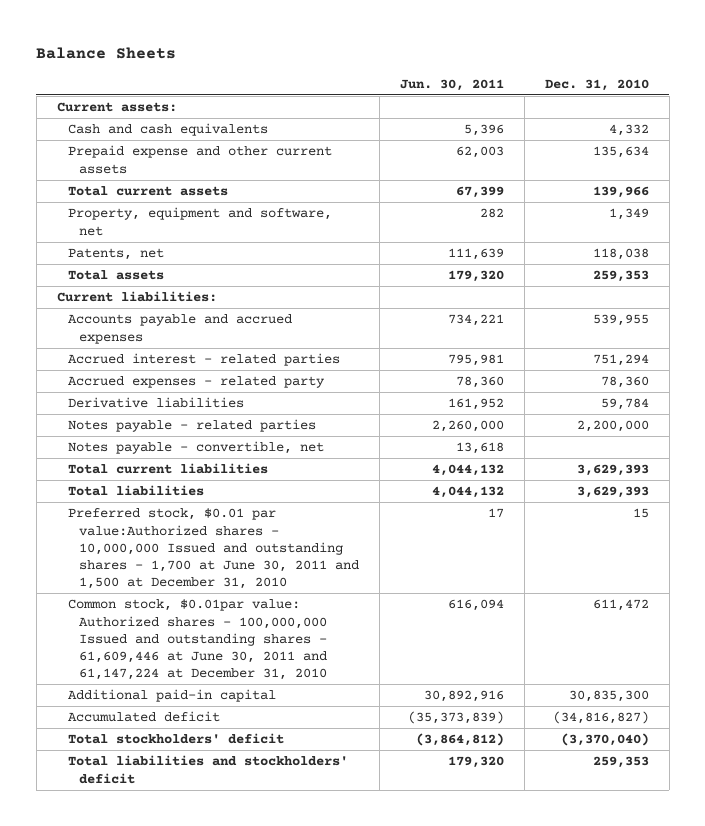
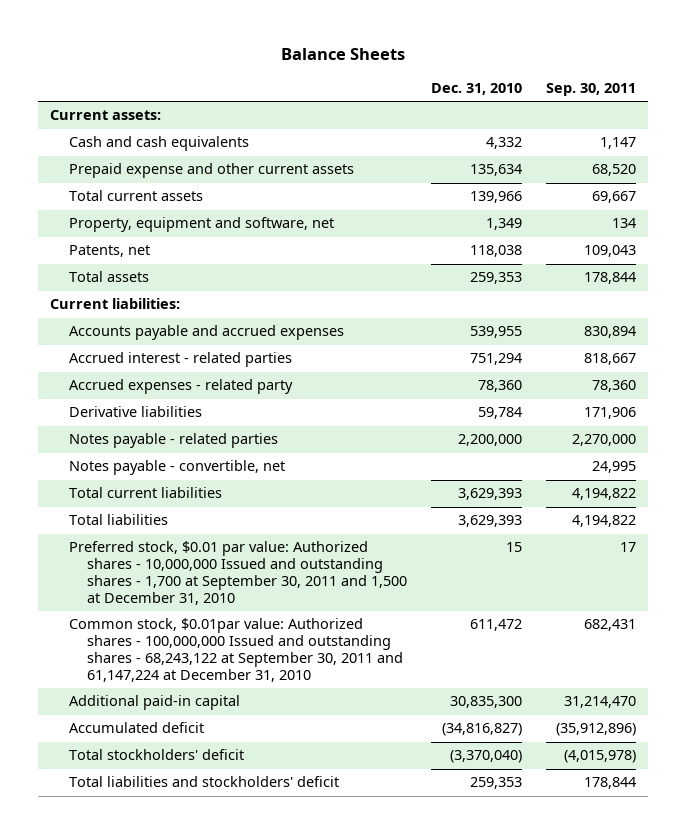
[399,78,504,91] Jun. 30, 2011 -> none
none -> [545,82,636,96] Sep. 30, 2011
[67,508,359,590] Preferred stock, $0.01 par value:Authorized shares - 10,000,000 Issued and outstanding shares - 1,700 at June 30, 2011 and 1,500 at December 31, 2010 -> [68,541,407,606] Preferred stock, $0.01 par value: Authorized shares - 10,000,000 Issued and outstanding shares - 1,700 at September 30, 2011 and 1,500 at December 31, 2010
[67,599,327,681] Common stock, $0.01par value: Authorized shares - 100,000,000 Issued and outstanding shares - 61,609,446 at June 30, 2011 and 61,147,224 at December 31, 2010 -> [68,618,403,683] Common stock, $0.01par value: Authorized shares - 100,000,000 Issued and outstanding shares - 68,243,122 at September 30, 2011 and 61,147,224 at December 31, 2010

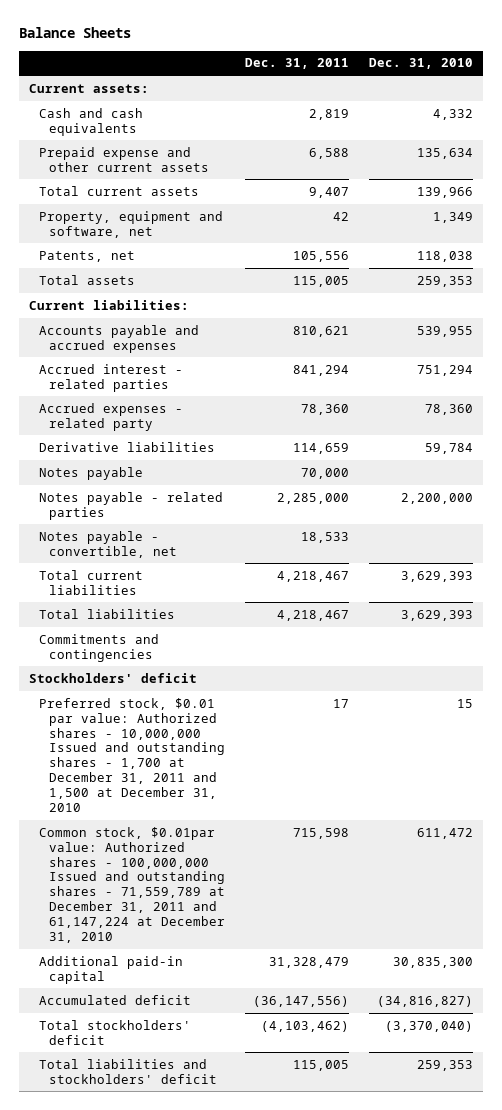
[545,82,636,96] Sep. 30, 2011 -> none
none -> [245,58,350,70] Dec. 31, 2011
none -> [39,466,144,480] Notes payable
none -> [39,633,160,662] Commitments and contingencies
none -> [29,672,198,683] Stockholders' deficit
[68,541,407,606] Preferred stock, $0.01 par value: Authorized shares - 10,000,000 Issued and outstanding shares - 1,700 at September 30, 2011 and 1,500 at December 31, 2010 -> [39,697,226,813] Preferred stock, $0.01 par value: Authorized shares - 10,000,000 Issued and outstanding shares - 1,700 at December 31, 2011 and 1,500 at December 31, 2010
[68,618,403,683] Common stock, $0.01par value: Authorized shares - 100,000,000 Issued and outstanding shares - 68,243,122 at September 30, 2011 and 61,147,224 at December 31, 2010 -> [39,826,226,944] Common stock, $0.01par value: Authorized shares - 100,000,000 Issued and outstanding shares - 71,559,789 at December 31, 2011 and 61,147,224 at December 31, 2010

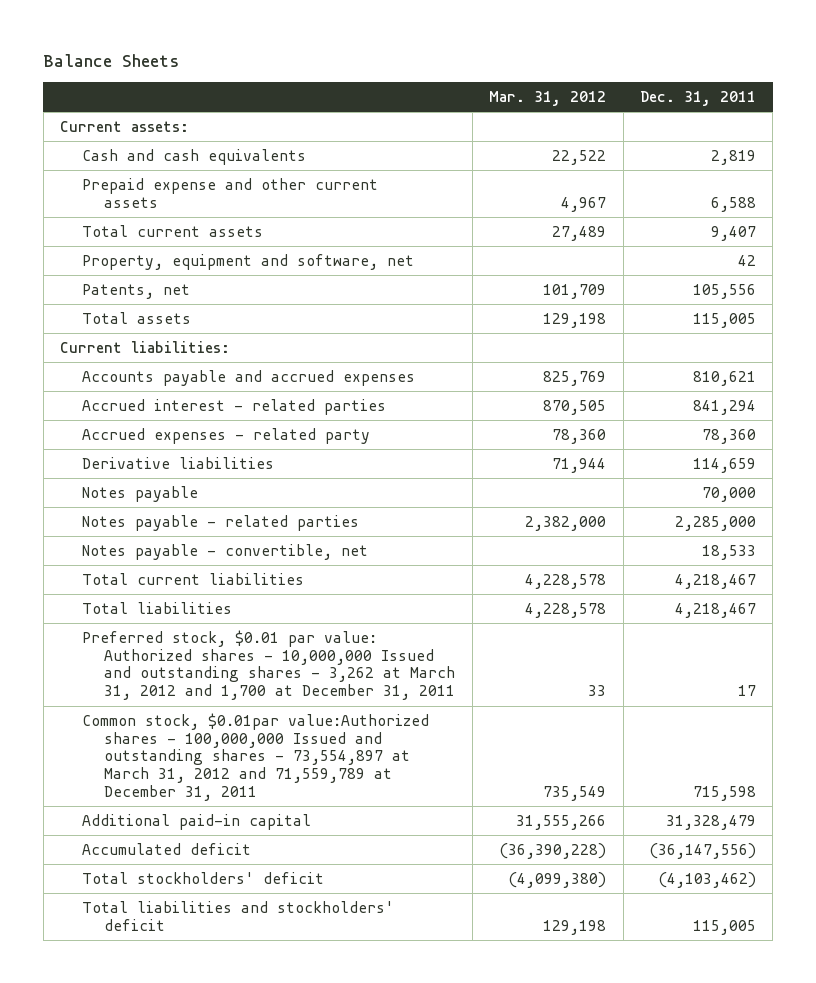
[369,58,474,70] Dec. 31, 2010 -> none
none -> [489,91,607,107] Mar. 31, 2012
[39,633,160,662] Commitments and contingencies -> none
[29,672,198,683] Stockholders' deficit -> none
[39,697,226,813] Preferred stock, $0.01 par value: Authorized shares - 10,000,000 Issued and outstanding shares - 1,700 at December 31, 2011 and 1,500 at December 31, 2010 -> [82,629,456,701] Preferred stock, $0.01 par value: Authorized shares - 10,000,000 Issued and outstanding shares - 3,262 at March 31, 2012 and 1,700 at December 31, 2011
[39,826,226,944] Common stock, $0.01par value: Authorized shares - 100,000,000 Issued and outstanding shares - 71,559,789 at December 31, 2011 and 61,147,224 at December 31, 2010 -> [82,712,430,802] Common stock, $0.01par value:Authorized shares - 100,000,000 Issued and outstanding shares - 73,554,897 at March 31, 2012 and 71,559,789 at December 31, 2011

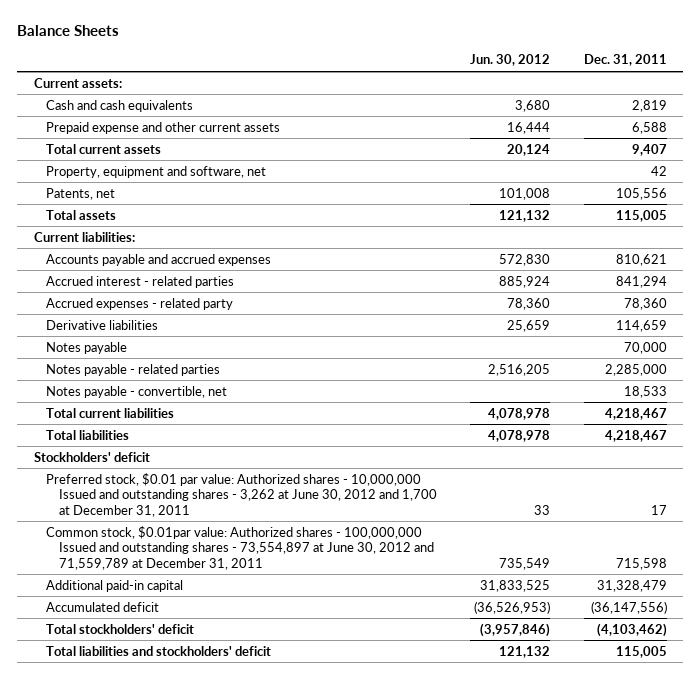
[489,91,607,107] Mar. 31, 2012 -> none
none -> [470,54,551,67] Jun. 30, 2012
none -> [33,451,150,462] Stockholders' deficit
[82,629,456,701] Preferred stock, $0.01 par value: Authorized shares - 10,000,000 Issued and outstanding shares - 3,262 at March 31, 2012 and 1,700 at December 31, 2011 -> [46,472,437,517] Preferred stock, $0.01 par value: Authorized shares - 10,000,000 Issued and outstanding shares - 3,262 at June 30, 2012 and 1,700 at December 31, 2011
[82,712,430,802] Common stock, $0.01par value:Authorized shares - 100,000,000 Issued and outstanding shares - 73,554,897 at March 31, 2012 and 71,559,789 at December 31, 2011 -> [46,525,434,570] Common stock, $0.01par value: Authorized shares - 100,000,000 Issued and outstanding shares - 73,554,897 at June 30, 2012 and 71,559,789 at December 31, 2011

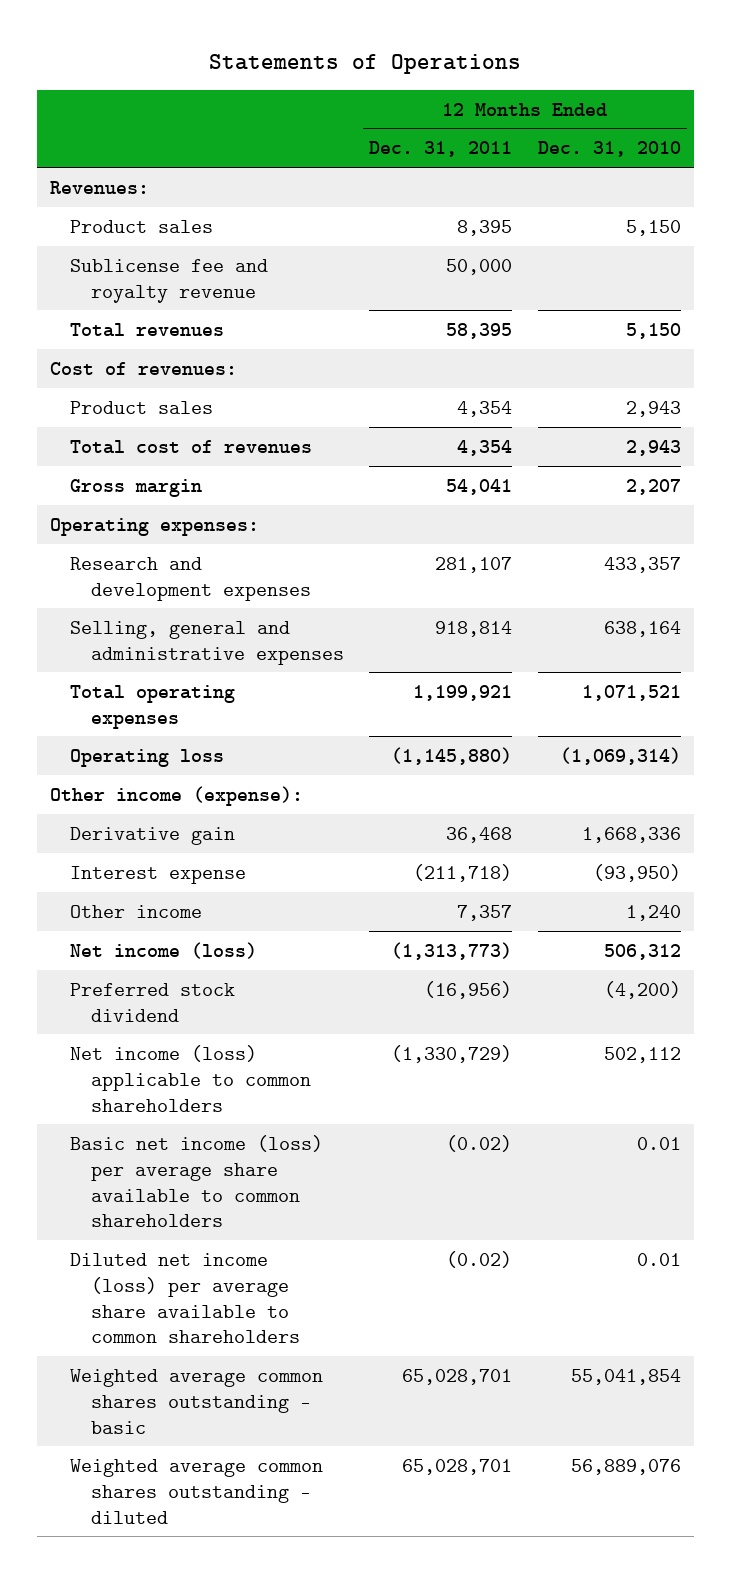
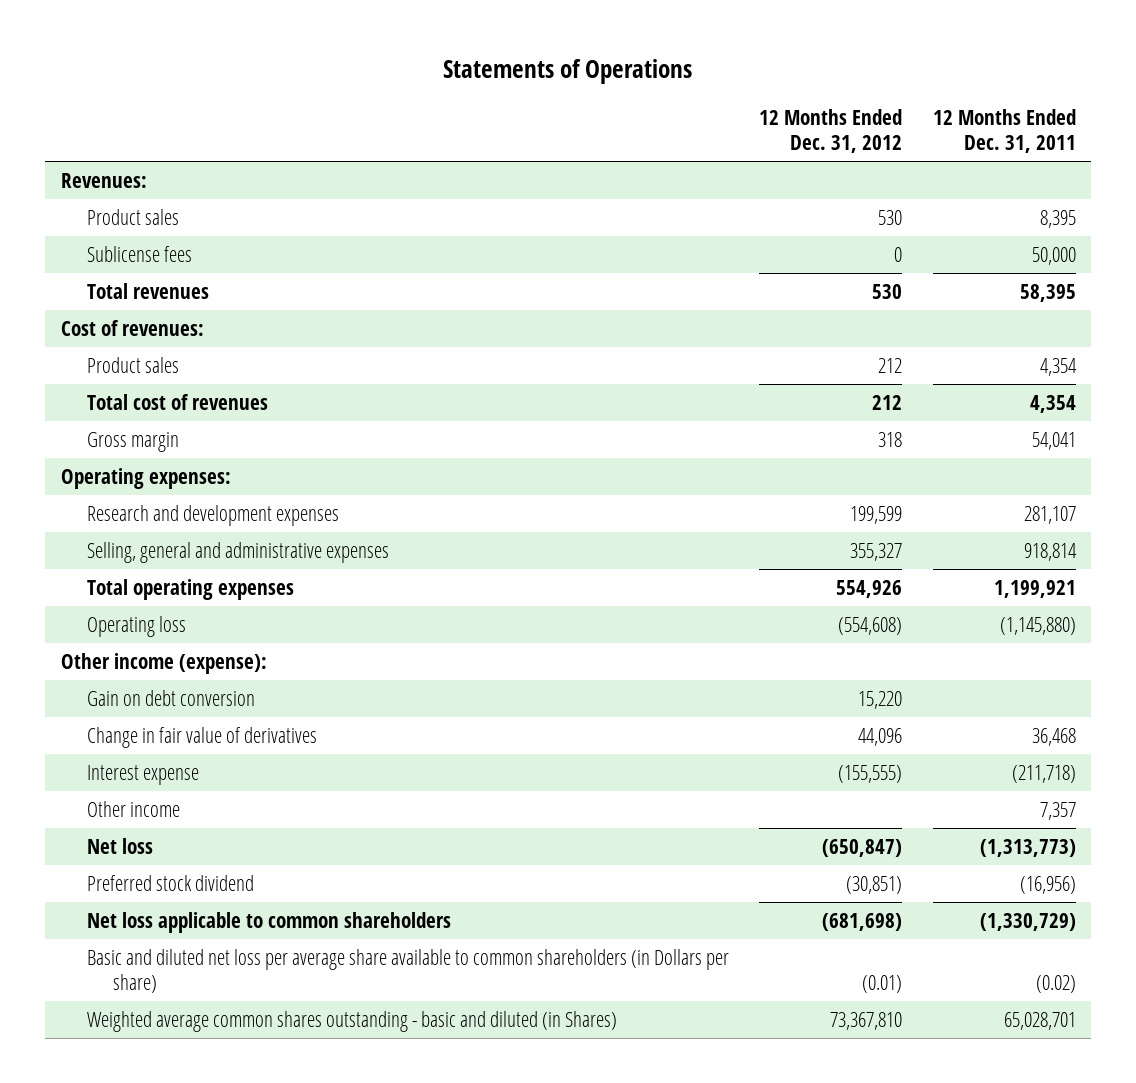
[537,141,681,158] Dec. 31, 2010 -> none
none -> [759,109,903,154] 12 Months Ended Dec. 31, 2012
[70,258,269,303] Sublicense fee and royalty revenue -> [86,246,192,263] Sublicense fees
none -> [86,690,255,707] Gain on debt conversion
[70,826,236,845] Derivative gain -> [86,727,317,749] Change in fair value of derivatives
[70,941,258,959] Net income (loss) -> [86,838,153,855] Net loss
[70,1134,324,1228] Basic net income (loss) per average share available to common shareholders -> none
[70,1368,324,1434] Weighted average common shares outstanding - basic -> none
[70,1044,311,1112] Net income (loss) applicable to common shareholders -> [86,912,451,934] Net loss applicable to common shareholders
[70,1252,300,1344] Diluted net income (loss) per average share available to common shareholders -> [86,949,729,993] Basic and diluted net loss per average share available to common shareholders (in Dollars per share)
[70,1458,324,1524] Weighted average common shares outstanding - diluted -> [86,1011,617,1033] Weighted average common shares outstanding - basic and diluted (in Shares)

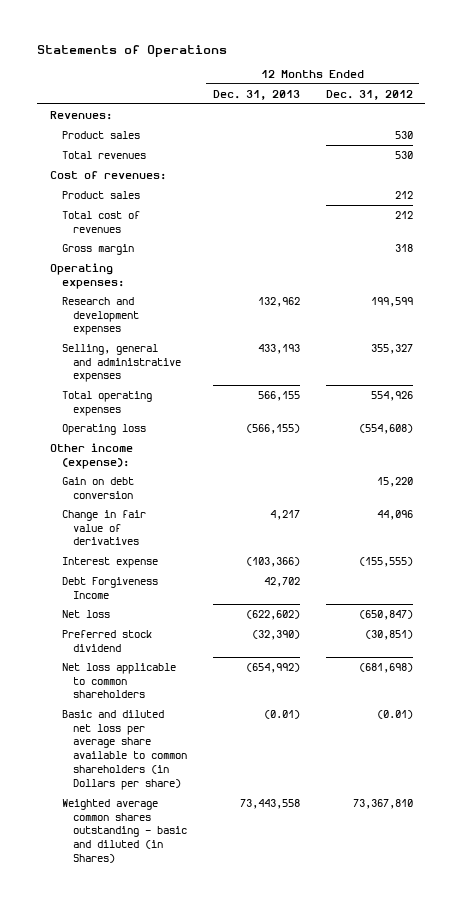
[932,109,1076,154] 12 Months Ended Dec. 31, 2011 -> none
none -> [212,89,300,100] Dec. 31, 2013
[86,246,192,263] Sublicense fees -> none
[86,801,180,818] Other income -> none
none -> [61,576,158,599] Debt Forgiveness Income

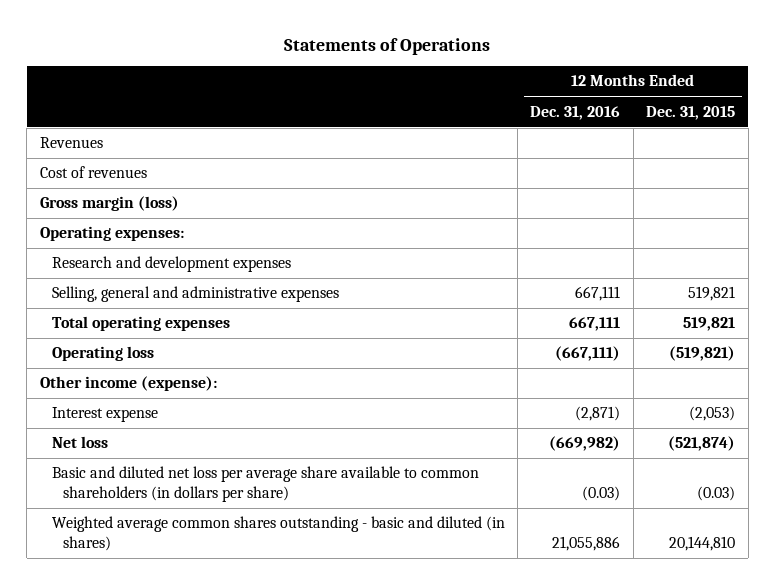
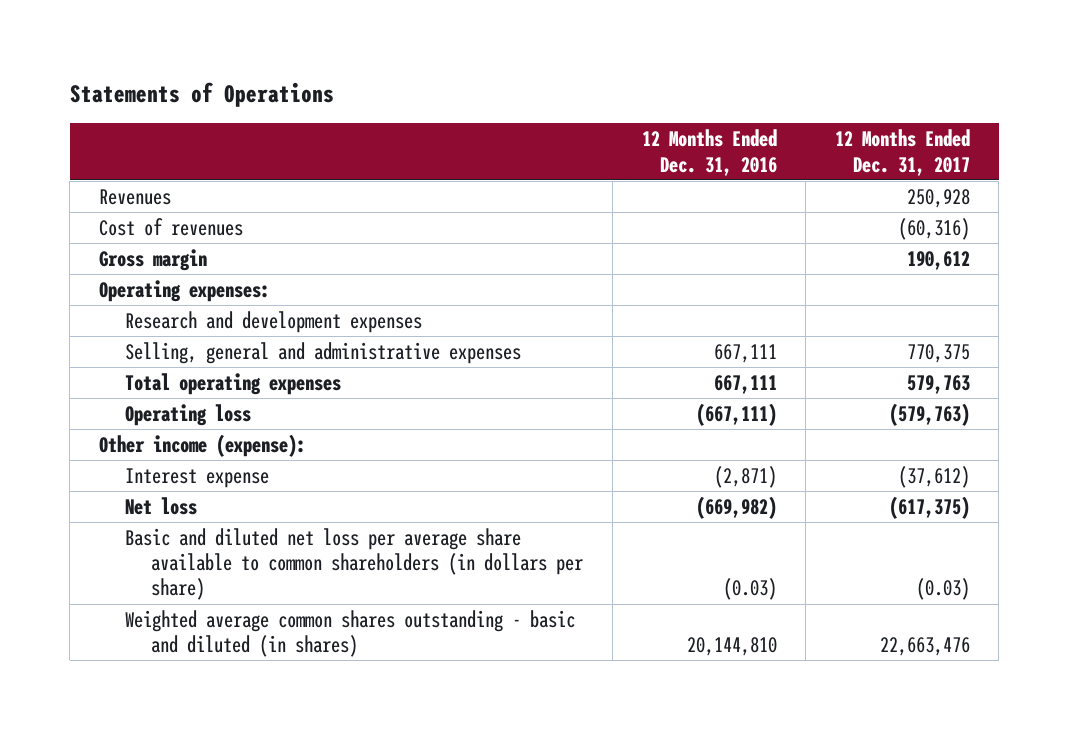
[646,105,736,120] Dec. 31, 2015 -> none
none -> [834,129,970,176] 12 Months Ended Dec. 31, 2017
[39,196,179,212] Gross margin (loss) -> [99,249,208,272] Gross margin
[552,535,621,551] 21,055,886 -> [686,637,777,657] 20,144,810

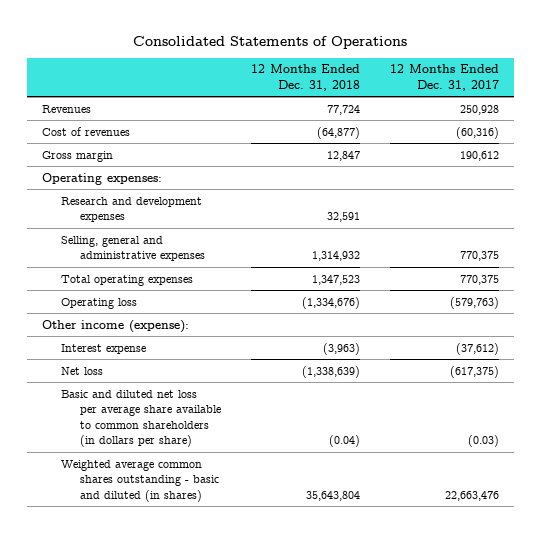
[69,82,334,108] Statements of Operations -> [133,35,408,49] Consolidated Statements of Operations
[641,129,777,176] 12 Months Ended Dec. 31, 2016 -> none
none -> [250,64,360,91] 12 Months Ended Dec. 31, 2018
[906,375,970,395] 579,763 -> [459,274,499,285] 770,375

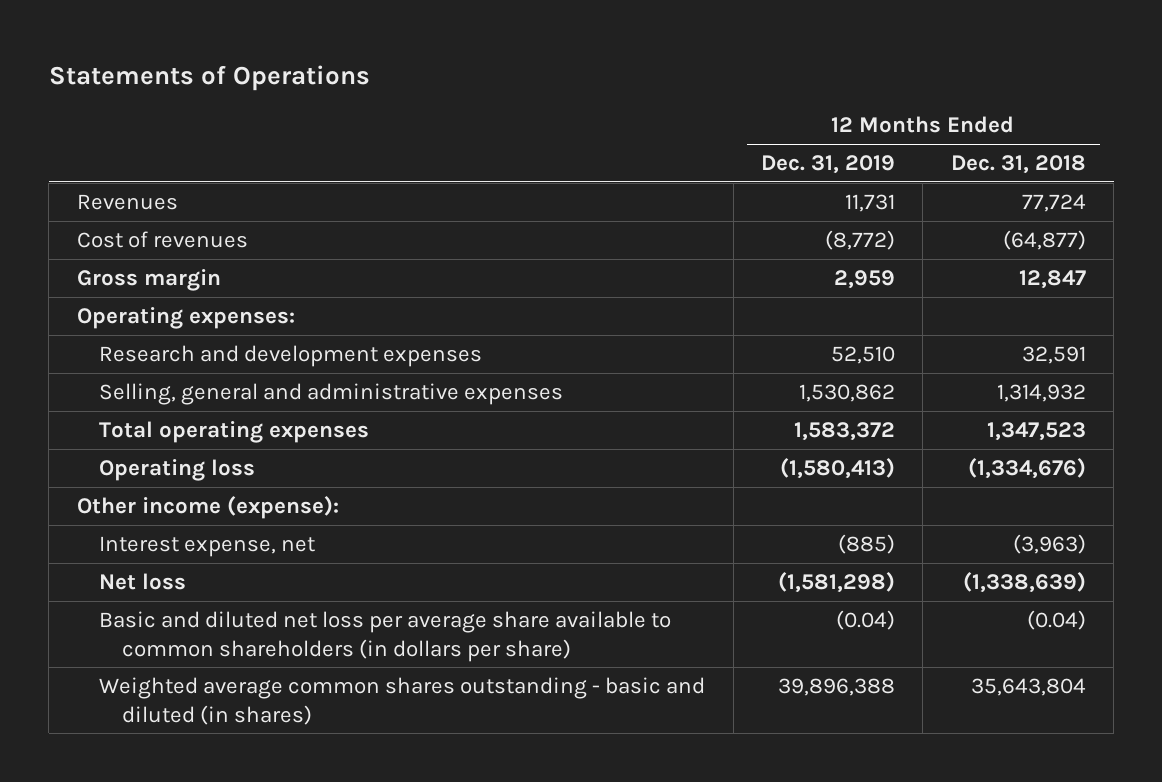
[133,35,408,49] Consolidated Statements of Operations -> [48,64,370,91] Statements of Operations
[389,64,499,91] 12 Months Ended Dec. 31, 2017 -> none
none -> [760,155,895,175] Dec. 31, 2019
[60,343,146,354] Interest expense -> [99,535,316,557] Interest expense, net

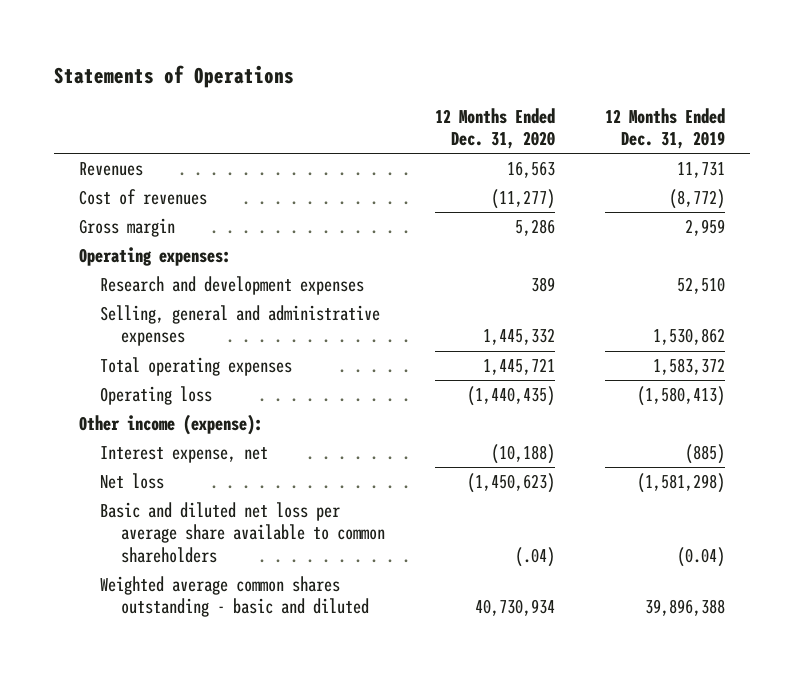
[950,155,1086,175] Dec. 31, 2018 -> none
none -> [435,107,556,150] 12 Months Ended Dec. 31, 2020
[99,610,672,662] Basic and diluted net loss per average share available to common shareholders (in dollars per share) -> [100,502,386,563] Basic and diluted net loss per average share available to common shareholders
[99,676,706,725] Weighted average common shares outstanding - basic and diluted (in shares) -> [100,576,370,618] Weighted average common shares outstanding - basic and diluted

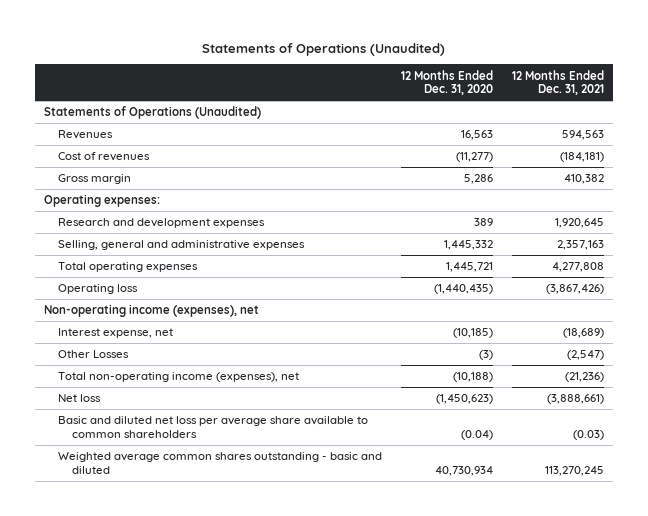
[54,64,295,88] Statements of Operations -> [202,42,446,56] Statements of Operations (Unaudited)
[604,107,725,150] 12 Months Ended Dec. 31, 2019 -> none
none -> [511,69,604,95] 12 Months Ended Dec. 31, 2021
none -> [44,106,262,120] Statements of Operations (Unaudited)
[78,414,263,436] Other income (expense): -> none
none -> [44,304,260,318] Non-operating income (expenses), net
[491,444,556,465] (10,188) -> [452,328,493,339] (10,185)
none -> [58,350,130,359] Other Losses
none -> [58,372,300,383] Total non-operating income (expenses), net
[515,546,556,567] (.04) -> [460,429,493,440] (0.04)

